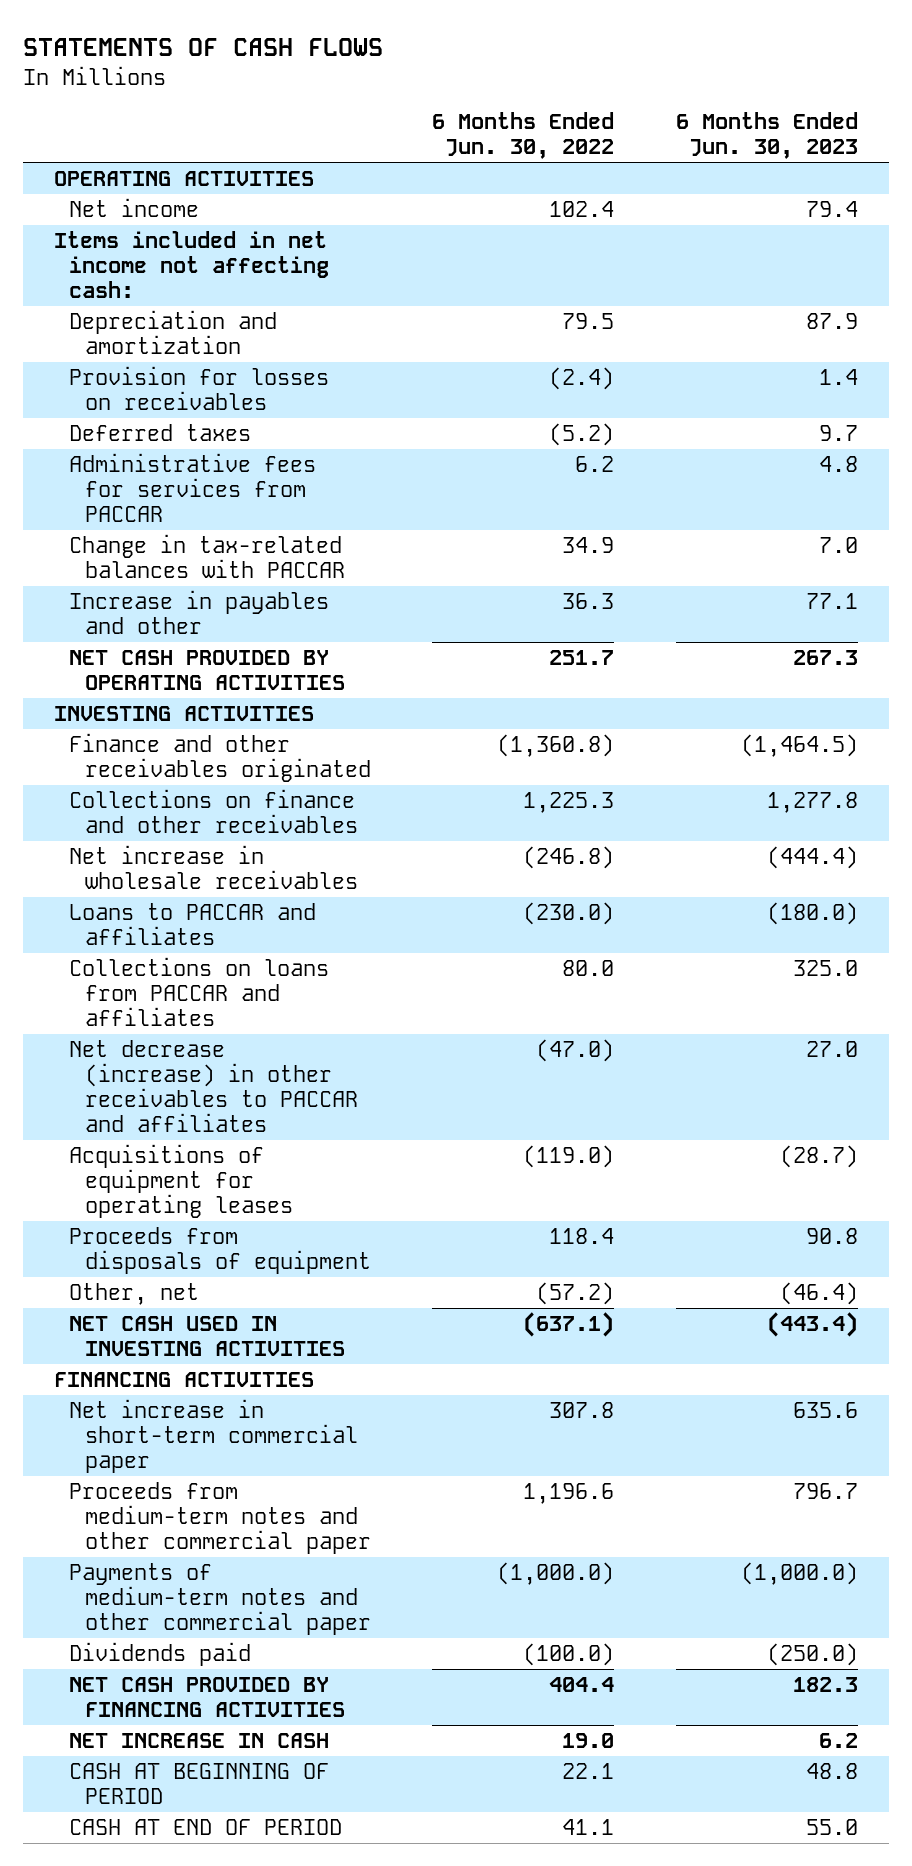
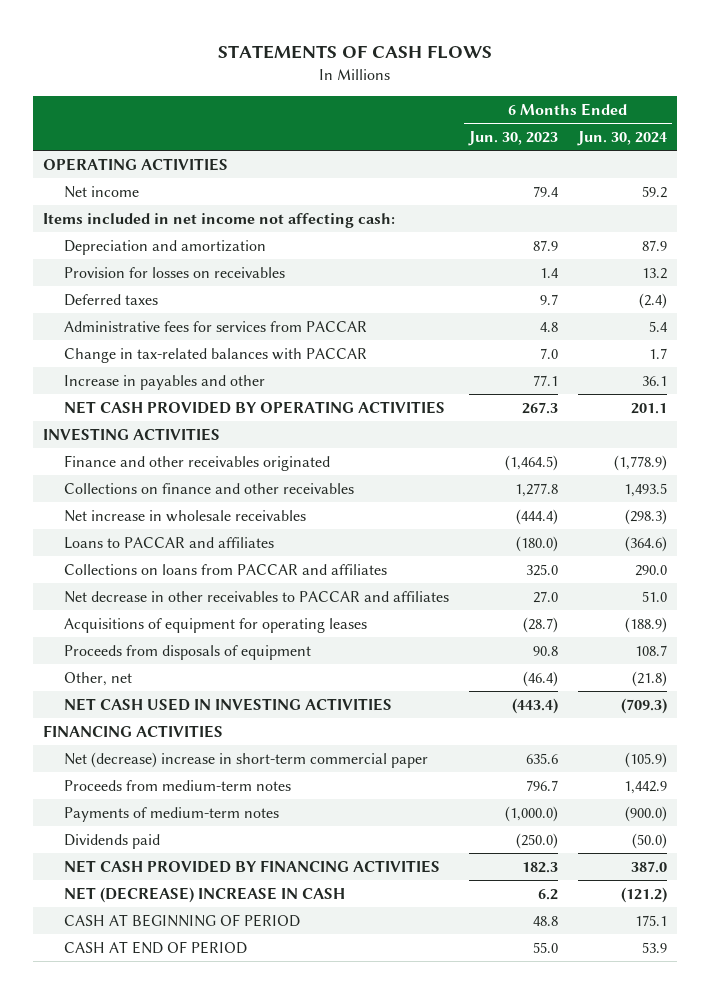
[432,112,615,160] 6 Months Ended Jun. 30, 2022 -> none
none -> [576,130,667,146] Jun. 30, 2024
[69,1039,358,1132] Net decrease (increase) in other receivables to PACCAR and affiliates -> [63,590,449,603] Net decrease in other receivables to PACCAR and affiliates
[69,1398,358,1473] Net increase in short-term commercial paper -> [63,751,428,768] Net (decrease) increase in short-term commercial paper
[69,1481,371,1554] Proceeds from medium-term notes and other commercial paper -> [63,779,291,791] Proceeds from medium-term notes
[69,1562,371,1635] Payments of medium-term notes and other commercial paper -> [63,806,279,822] Payments of medium-term notes
[69,1732,330,1748] NET INCREASE IN CASH -> [63,886,345,903] NET (DECREASE) INCREASE IN CASH

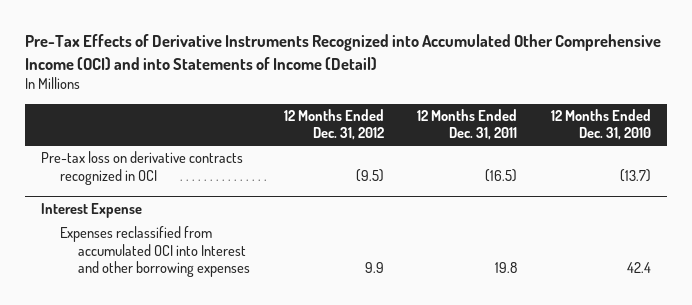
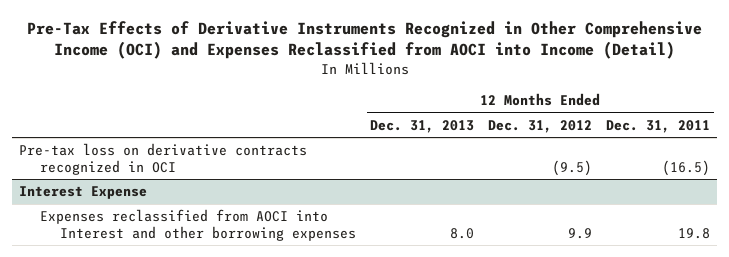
[24,34,661,70] Pre-Tax Effects of Derivative Instruments Recognized into Accumulated Other Comprehensive Income (OCI) and into Statements of Income (Detail) -> [26,20,702,60] Pre-Tax Effects of Derivative Instruments Recognized in Other Comprehensive Income (OCI) and Expenses Reclassified from AOCI into Income (Detail)
[550,108,651,141] 12 Months Ended Dec. 31, 2010 -> none
none -> [370,119,475,133] Dec. 31, 2013
[59,226,251,278] Expenses reclassified from accumulated OCI into Interest and other borrowing expenses -> [39,209,357,241] Expenses reclassified from AOCI into Interest and other borrowing expenses

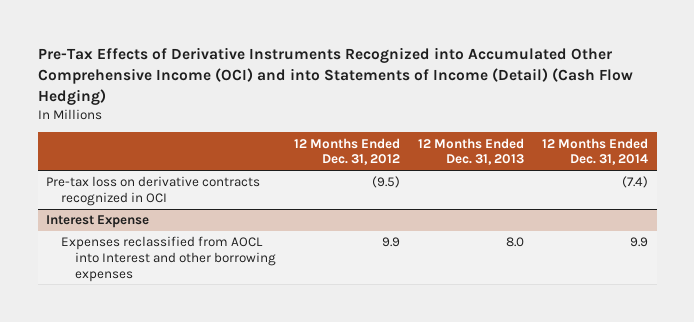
[26,20,702,60] Pre-Tax Effects of Derivative Instruments Recognized in Other Comprehensive Income (OCI) and Expenses Reclassified from AOCI into Income (Detail) -> [37,46,633,105] Pre-Tax Effects of Derivative Instruments Recognized into Accumulated Other Comprehensive Income (OCI) and into Statements of Income (Detail) (Cash Flow Hedging)
[606,119,711,133] Dec. 31, 2011 -> none
none -> [541,137,648,166] 12 Months Ended Dec. 31, 2014
[39,209,357,241] Expenses reclassified from AOCI into Interest and other borrowing expenses -> [60,236,277,282] Expenses reclassified from AOCL into Interest and other borrowing expenses

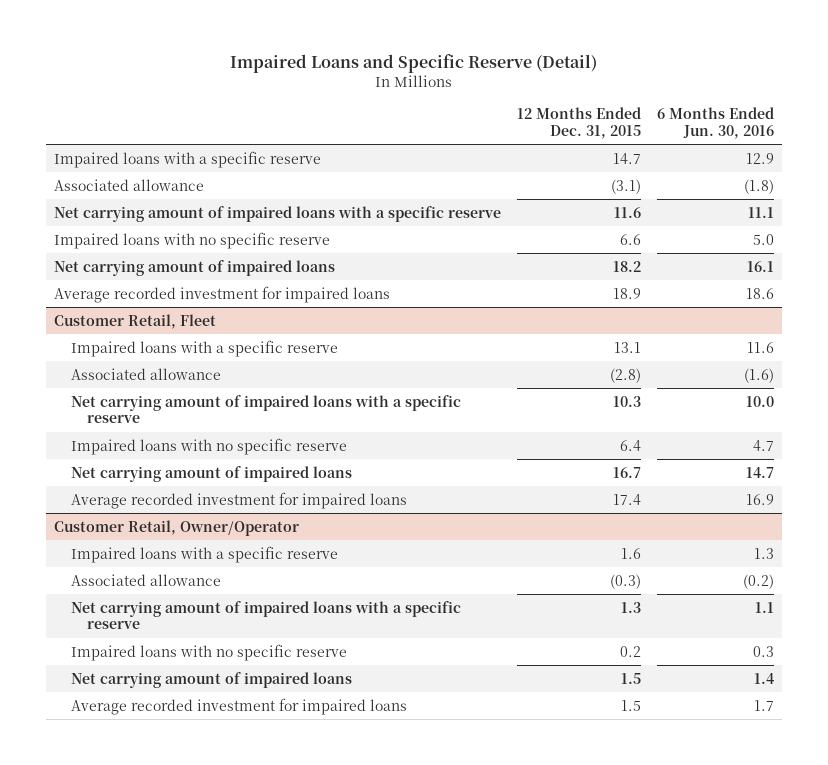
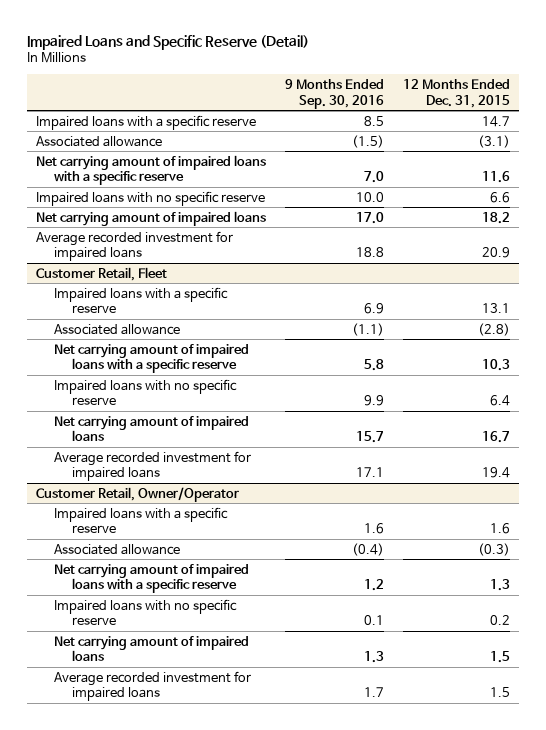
[657,107,775,139] 6 Months Ended Jun. 30, 2016 -> none
none -> [284,78,384,109] 9 Months Ended Sep. 30, 2016
[613,287,642,299] 18.9 -> [481,247,510,259] 20.9
[613,493,642,505] 17.4 -> [481,467,510,479] 19.4

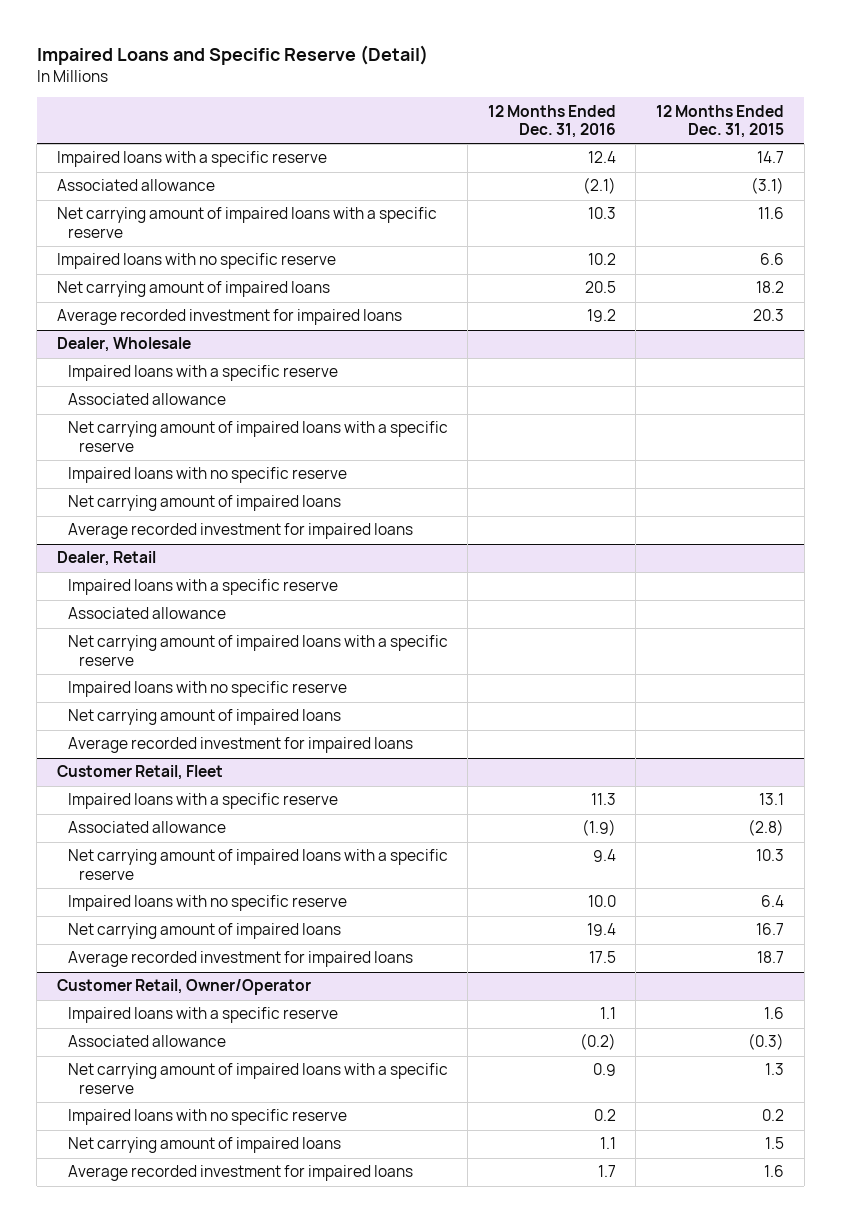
[284,78,384,109] 9 Months Ended Sep. 30, 2016 -> none
none -> [487,104,616,139] 12 Months Ended Dec. 31, 2016
[481,247,510,259] 20.9 -> [753,309,785,322] 20.3
none -> [56,337,191,353] Dealer, Wholesale
none -> [67,365,338,382] Impaired loans with a specific reserve
none -> [67,393,226,406] Associated allowance
none -> [67,421,448,452] Net carrying amount of impaired loans with a specific reserve
none -> [67,467,347,484] Impaired loans with no specific reserve
none -> [67,495,341,512] Net carrying amount of impaired loans
none -> [67,523,413,540] Average recorded investment for impaired loans
none -> [56,551,156,567] Dealer, Retail
none -> [67,579,338,596] Impaired loans with a specific reserve
none -> [67,607,226,620] Associated allowance
none -> [67,635,448,666] Net carrying amount of impaired loans with a specific reserve
none -> [67,681,347,698] Impaired loans with no specific reserve
none -> [67,709,341,726] Net carrying amount of impaired loans
none -> [67,737,413,754] Average recorded investment for impaired loans
[481,467,510,479] 19.4 -> [757,951,785,964] 18.7
[489,687,510,698] 1.5 -> [764,1165,785,1178] 1.6

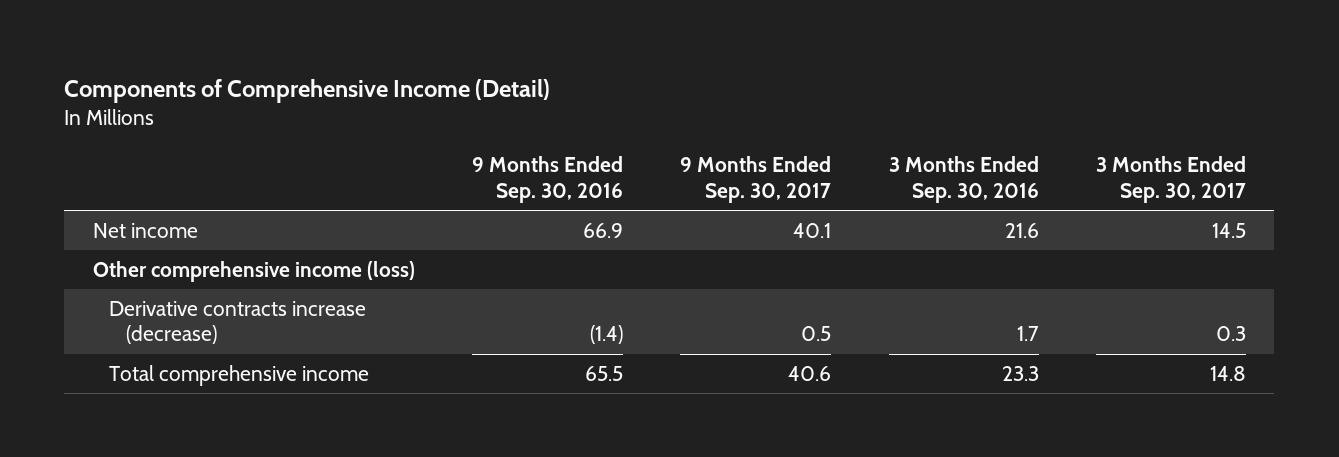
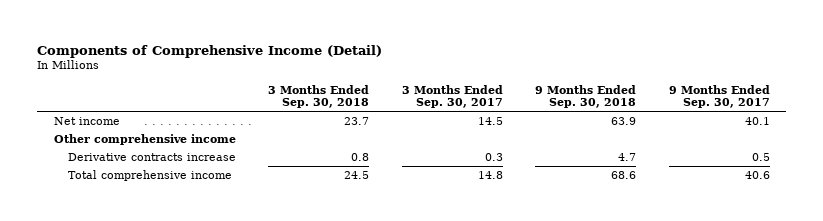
[472,156,624,203] 9 Months Ended Sep. 30, 2016 -> none
[888,156,1039,203] 3 Months Ended Sep. 30, 2016 -> none
none -> [268,84,370,109] 3 Months Ended Sep. 30, 2018
none -> [535,84,637,109] 9 Months Ended Sep. 30, 2018
[93,260,416,282] Other comprehensive income (loss) -> [53,134,236,146] Other comprehensive income
[109,300,367,345] Derivative contracts increase (decrease) -> [67,153,236,162] Derivative contracts increase

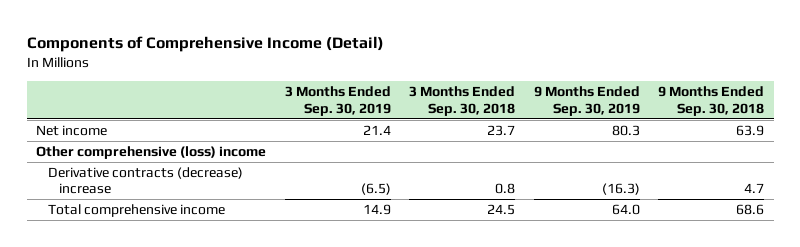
[401,84,503,109] 3 Months Ended Sep. 30, 2017 -> none
[668,84,770,109] 9 Months Ended Sep. 30, 2017 -> none
none -> [284,86,391,116] 3 Months Ended Sep. 30, 2019
none -> [533,86,640,116] 9 Months Ended Sep. 30, 2019
[53,134,236,146] Other comprehensive income -> [35,146,266,160] Other comprehensive (loss) income
[67,153,236,162] Derivative contracts increase -> [47,167,243,195] Derivative contracts (decrease) increase

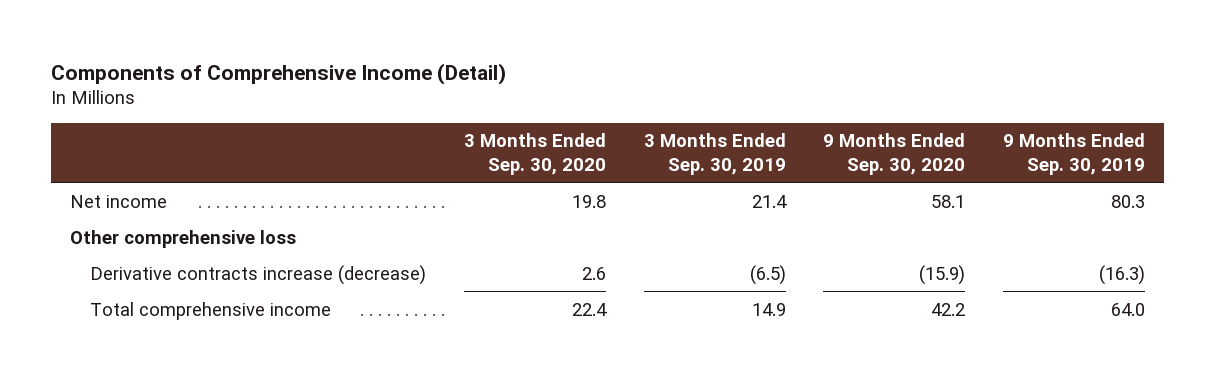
[409,86,516,116] 3 Months Ended Sep. 30, 2018 -> none
[658,86,765,116] 9 Months Ended Sep. 30, 2018 -> none
none -> [464,133,607,175] 3 Months Ended Sep. 30, 2020
none -> [823,133,966,175] 9 Months Ended Sep. 30, 2020
[35,146,266,160] Other comprehensive (loss) income -> [70,229,297,248] Other comprehensive loss
[47,167,243,195] Derivative contracts (decrease) increase -> [90,264,427,285] Derivative contracts increase (decrease)

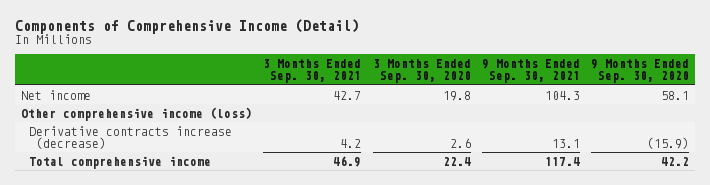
[643,133,786,175] 3 Months Ended Sep. 30, 2019 -> none
[1003,133,1146,175] 9 Months Ended Sep. 30, 2019 -> none
none -> [263,58,362,84] 3 Months Ended Sep. 30, 2021
none -> [482,58,581,84] 9 Months Ended Sep. 30, 2021
[70,229,297,248] Other comprehensive loss -> [21,106,253,121] Other comprehensive income (loss)

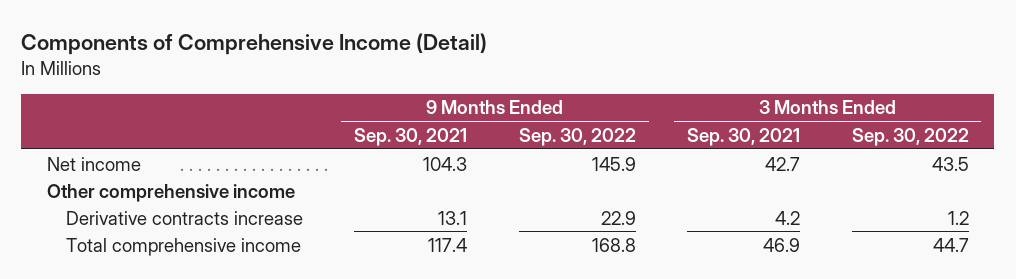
[372,58,471,84] 3 Months Ended Sep. 30, 2020 -> none
[591,58,690,84] 9 Months Ended Sep. 30, 2020 -> none
none -> [518,127,636,146] Sep. 30, 2022
none -> [851,127,969,146] Sep. 30, 2022
[21,106,253,121] Other comprehensive income (loss) -> [47,183,296,202] Other comprehensive income
[28,125,232,149] Derivative contracts increase (decrease) -> [65,210,303,225] Derivative contracts increase

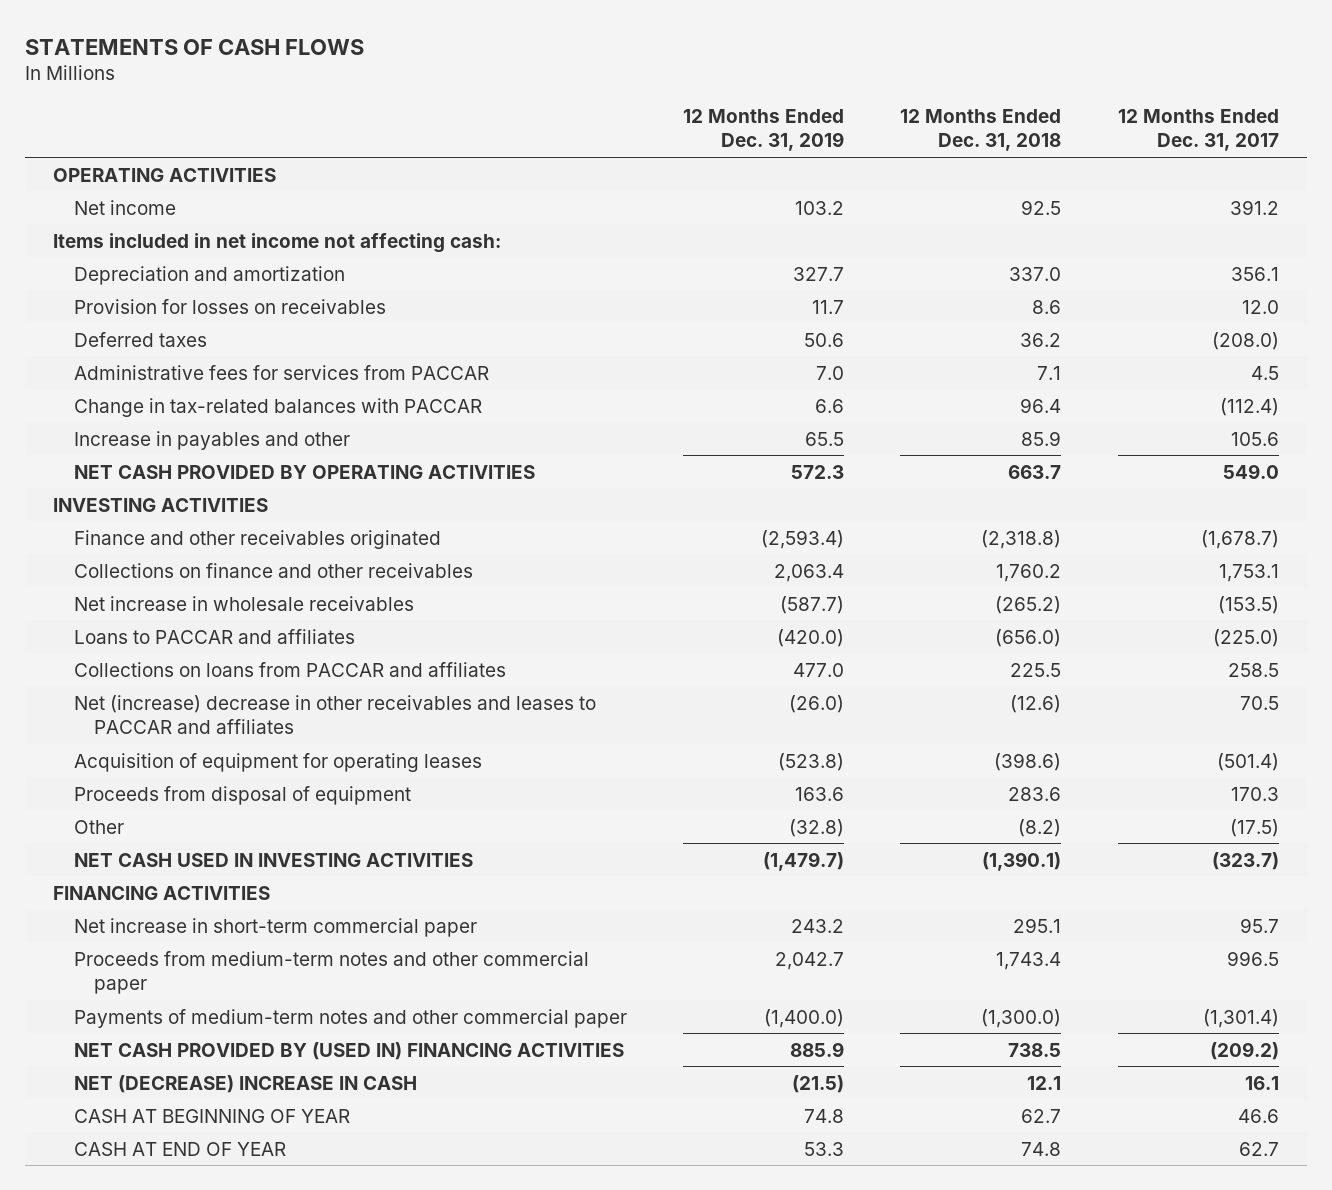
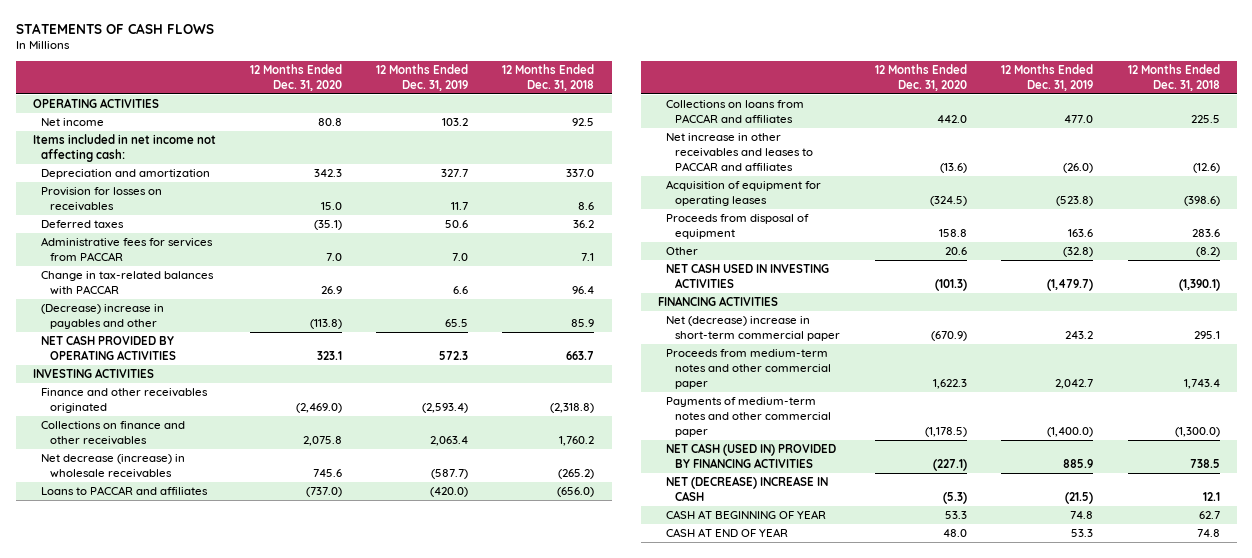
[1117,109,1279,152] 12 Months Ended Dec. 31, 2017 -> none
none -> [249,63,342,91] 12 Months Ended Dec. 31, 2020
[73,430,350,450] Increase in payables and other -> [41,304,165,329] (Decrease) increase in payables and other
[73,595,414,611] Net increase in wholesale receivables -> [41,454,186,478] Net decrease (increase) in wholesale receivables
[73,694,596,734] Net (increase) decrease in other receivables and leases to PACCAR and affiliates -> [666,133,814,171] Net increase in other receivables and leases to PACCAR and affiliates
[73,917,477,937] Net increase in short-term commercial paper -> [666,316,841,341] Net (decrease) increase in short-term commercial paper
[73,1041,624,1060] NET CASH PROVIDED BY (USED IN) FINANCING ACTIVITIES -> [666,443,837,468] NET CASH (USED IN) PROVIDED BY FINANCING ACTIVITIES

